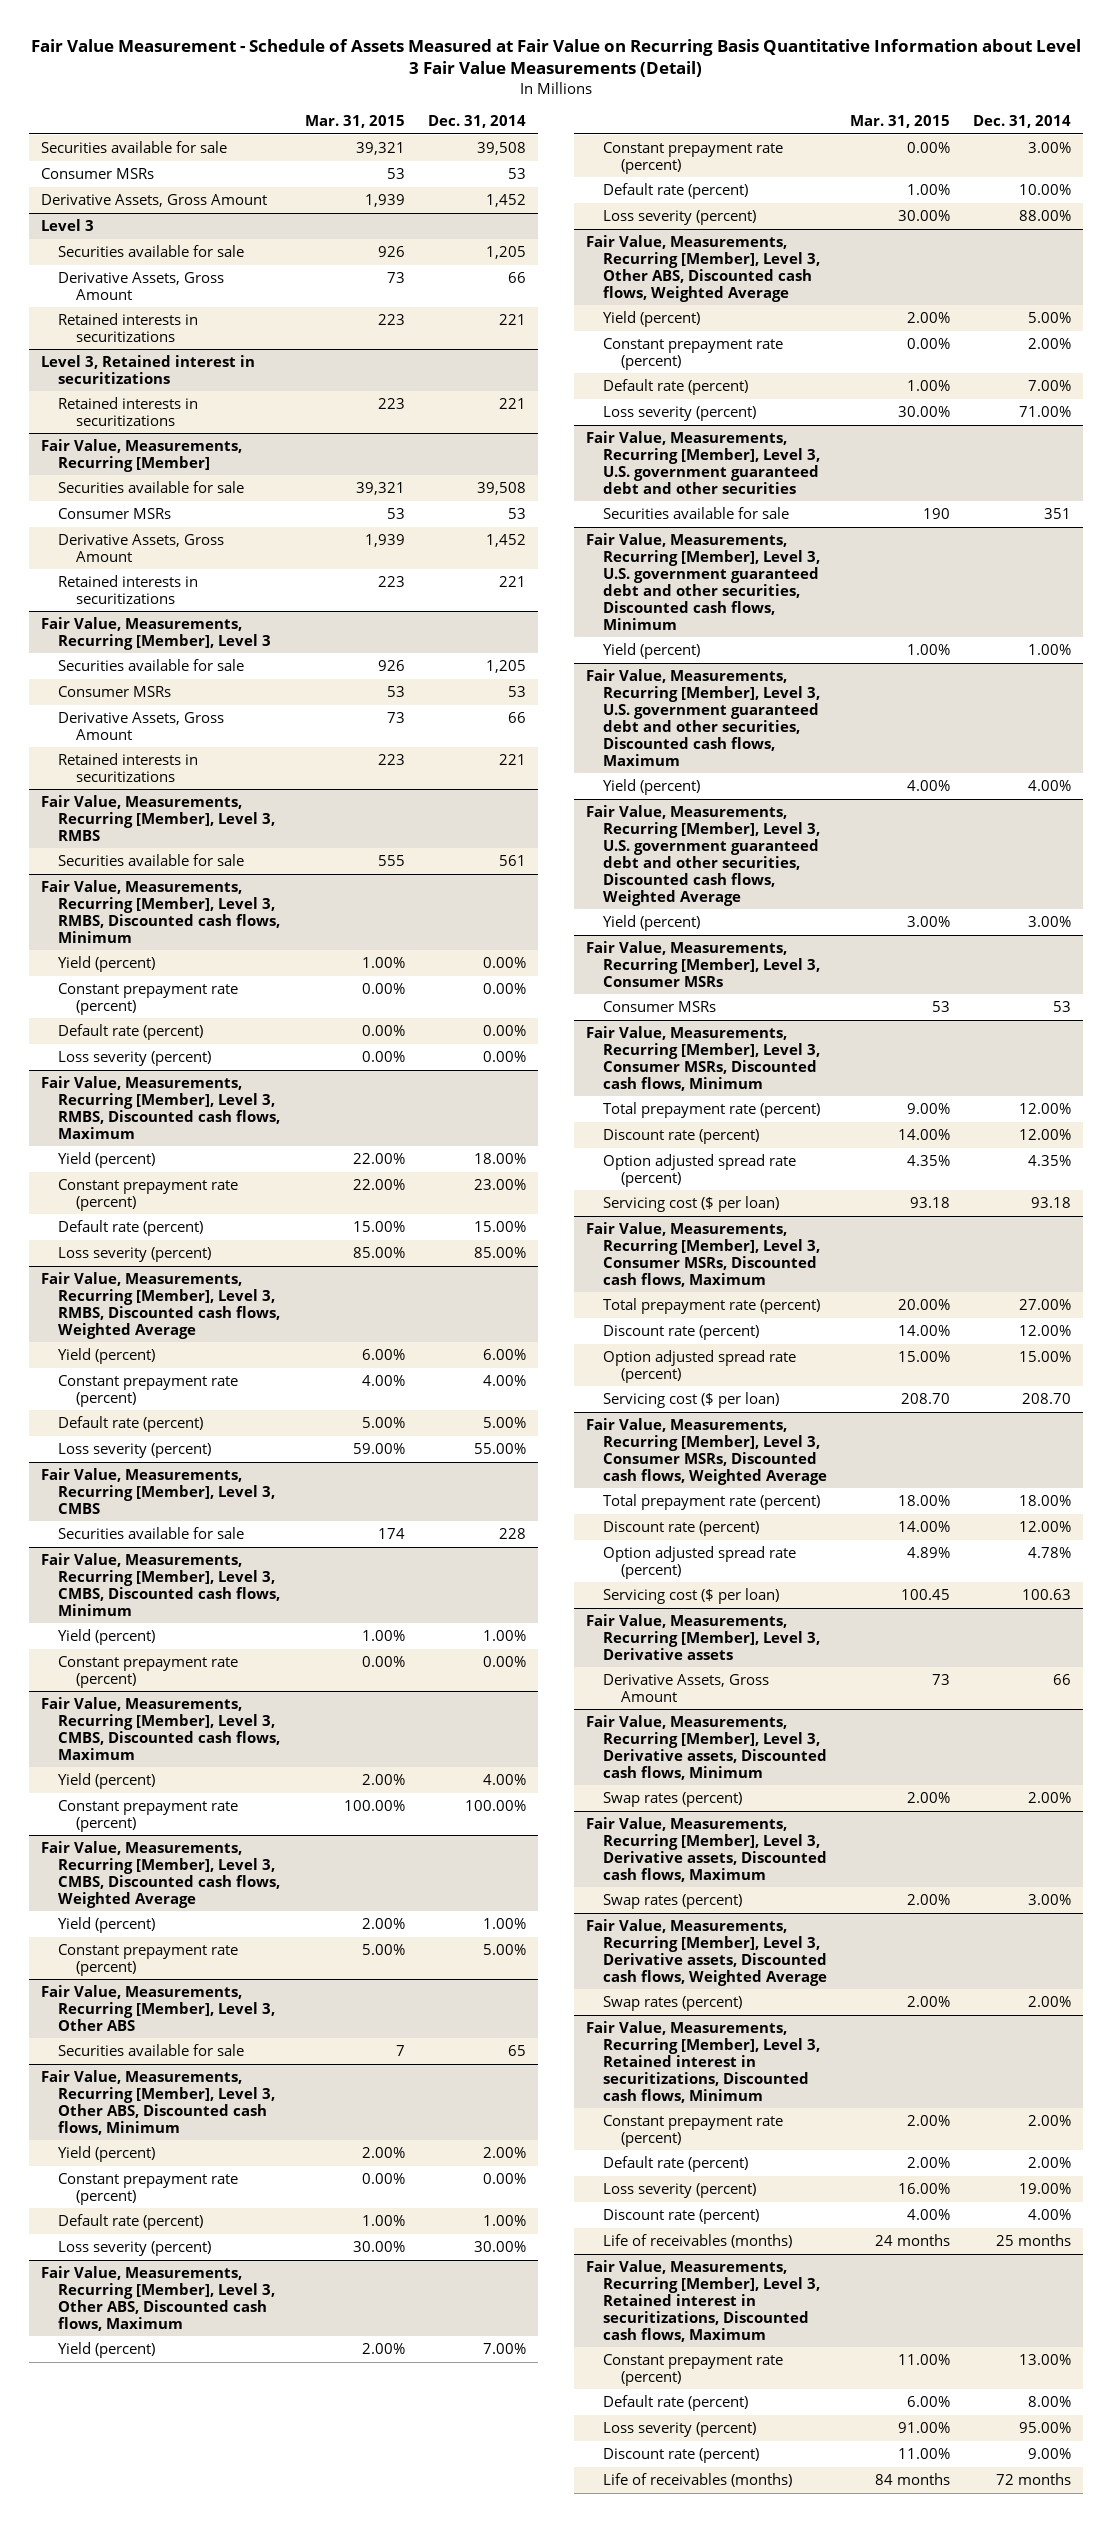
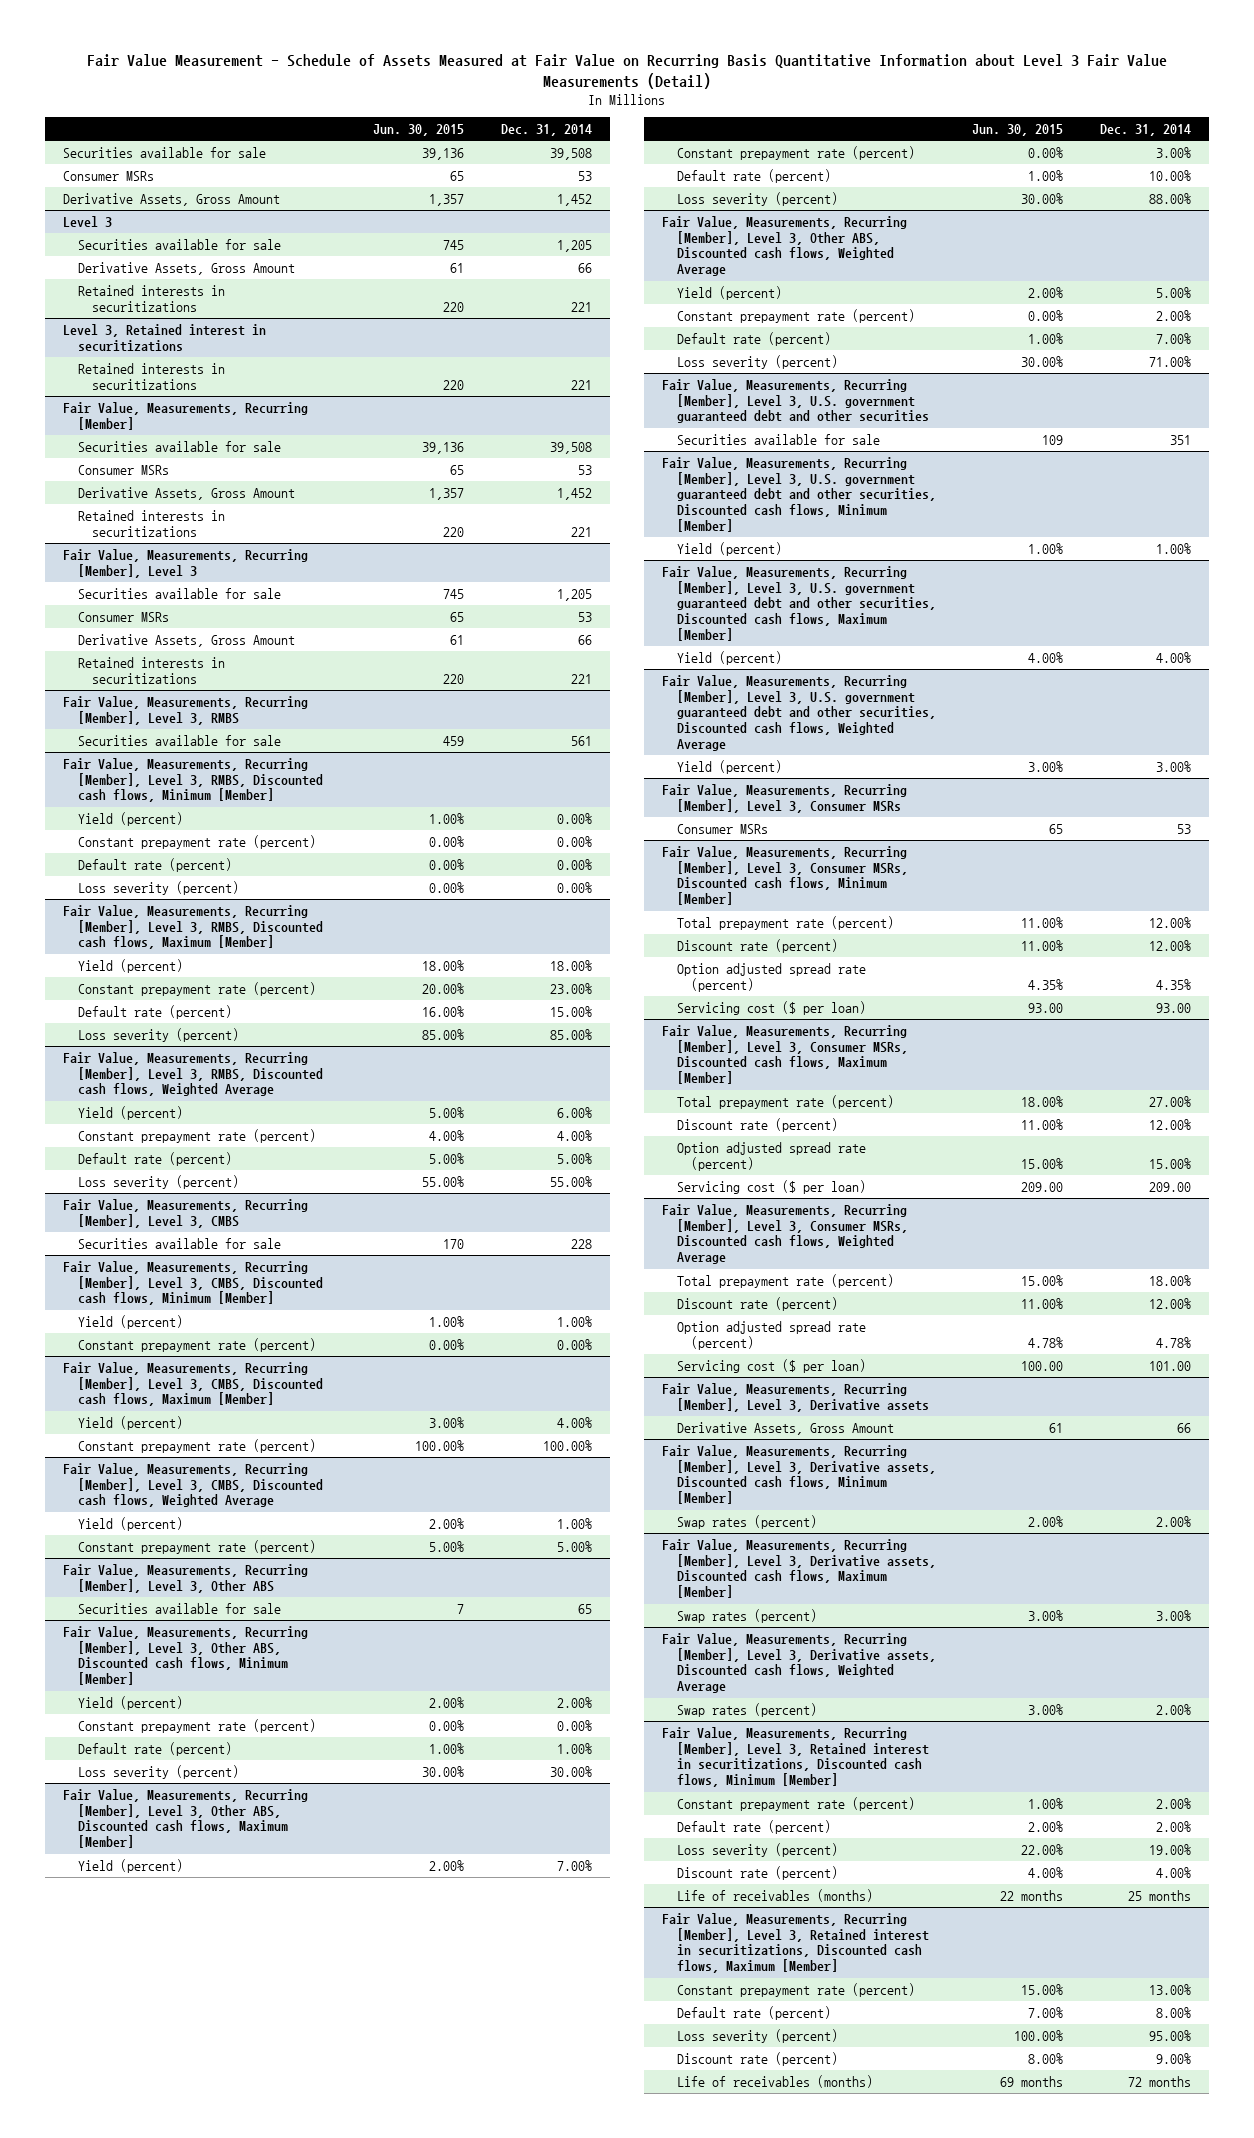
[305,115,406,129] Mar. 31, 2015 -> none
none -> [373,123,465,136] Jun. 30, 2015
[40,879,281,943] Fair Value, Measurements, Recurring [Member], Level 3, RMBS, Discounted cash flows, Minimum -> [63,757,323,803] Fair Value, Measurements, Recurring [Member], Level 3, RMBS, Discounted cash flows, Minimum [Member]
[40,1075,281,1139] Fair Value, Measurements, Recurring [Member], Level 3, RMBS, Discounted cash flows, Maximum -> [63,904,323,950] Fair Value, Measurements, Recurring [Member], Level 3, RMBS, Discounted cash flows, Maximum [Member]
[40,1552,281,1616] Fair Value, Measurements, Recurring [Member], Level 3, CMBS, Discounted cash flows, Minimum -> [63,1260,323,1306] Fair Value, Measurements, Recurring [Member], Level 3, CMBS, Discounted cash flows, Minimum [Member]
[40,1696,281,1760] Fair Value, Measurements, Recurring [Member], Level 3, CMBS, Discounted cash flows, Maximum -> [63,1361,323,1407] Fair Value, Measurements, Recurring [Member], Level 3, CMBS, Discounted cash flows, Maximum [Member]
[40,2069,276,2135] Fair Value, Measurements, Recurring [Member], Level 3, Other ABS, Discounted cash flows, Minimum -> [63,1625,309,1686] Fair Value, Measurements, Recurring [Member], Level 3, Other ABS, Discounted cash flows, Minimum [Member]
[40,2265,276,2331] Fair Value, Measurements, Recurring [Member], Level 3, Other ABS, Discounted cash flows, Maximum -> [63,1788,309,1849] Fair Value, Measurements, Recurring [Member], Level 3, Other ABS, Discounted cash flows, Maximum [Member]
[585,532,821,630] Fair Value, Measurements, Recurring [Member], Level 3, U.S. government guaranteed debt and other securities, Discounted cash flows, Minimum -> [662,456,936,533] Fair Value, Measurements, Recurring [Member], Level 3, U.S. government guaranteed debt and other securities, Discounted cash flows, Minimum [Member]
[585,668,821,766] Fair Value, Measurements, Recurring [Member], Level 3, U.S. government guaranteed debt and other securities, Discounted cash flows, Maximum -> [662,565,936,642] Fair Value, Measurements, Recurring [Member], Level 3, U.S. government guaranteed debt and other securities, Discounted cash flows, Maximum [Member]
[585,1025,821,1091] Fair Value, Measurements, Recurring [Member], Level 3, Consumer MSRs, Discounted cash flows, Minimum -> [662,845,908,906] Fair Value, Measurements, Recurring [Member], Level 3, Consumer MSRs, Discounted cash flows, Minimum [Member]
[1031,1196,1072,1208] 93.18 -> [1156,1002,1192,1013] 93.00
[585,1221,821,1287] Fair Value, Measurements, Recurring [Member], Level 3, Consumer MSRs, Discounted cash flows, Maximum -> [662,1024,908,1085] Fair Value, Measurements, Recurring [Member], Level 3, Consumer MSRs, Discounted cash flows, Maximum [Member]
[1022,1392,1072,1404] 208.70 -> [1149,1181,1192,1192] 209.00
[1022,1588,1072,1600] 100.63 -> [1149,1360,1192,1371] 101.00
[585,1714,828,1780] Fair Value, Measurements, Recurring [Member], Level 3, Derivative assets, Discounted cash flows, Minimum -> [662,1444,936,1505] Fair Value, Measurements, Recurring [Member], Level 3, Derivative assets, Discounted cash flows, Minimum [Member]
[585,1816,828,1882] Fair Value, Measurements, Recurring [Member], Level 3, Derivative assets, Discounted cash flows, Maximum -> [662,1538,936,1599] Fair Value, Measurements, Recurring [Member], Level 3, Derivative assets, Discounted cash flows, Maximum [Member]
[585,2020,821,2103] Fair Value, Measurements, Recurring [Member], Level 3, Retained interest in securitizations, Discounted cash flows, Minimum -> [662,1726,929,1788] Fair Value, Measurements, Recurring [Member], Level 3, Retained interest in securitizations, Discounted cash flows, Minimum [Member]
[585,2259,821,2342] Fair Value, Measurements, Recurring [Member], Level 3, Retained interest in securitizations, Discounted cash flows, Maximum -> [662,1912,929,1974] Fair Value, Measurements, Recurring [Member], Level 3, Retained interest in securitizations, Discounted cash flows, Maximum [Member]

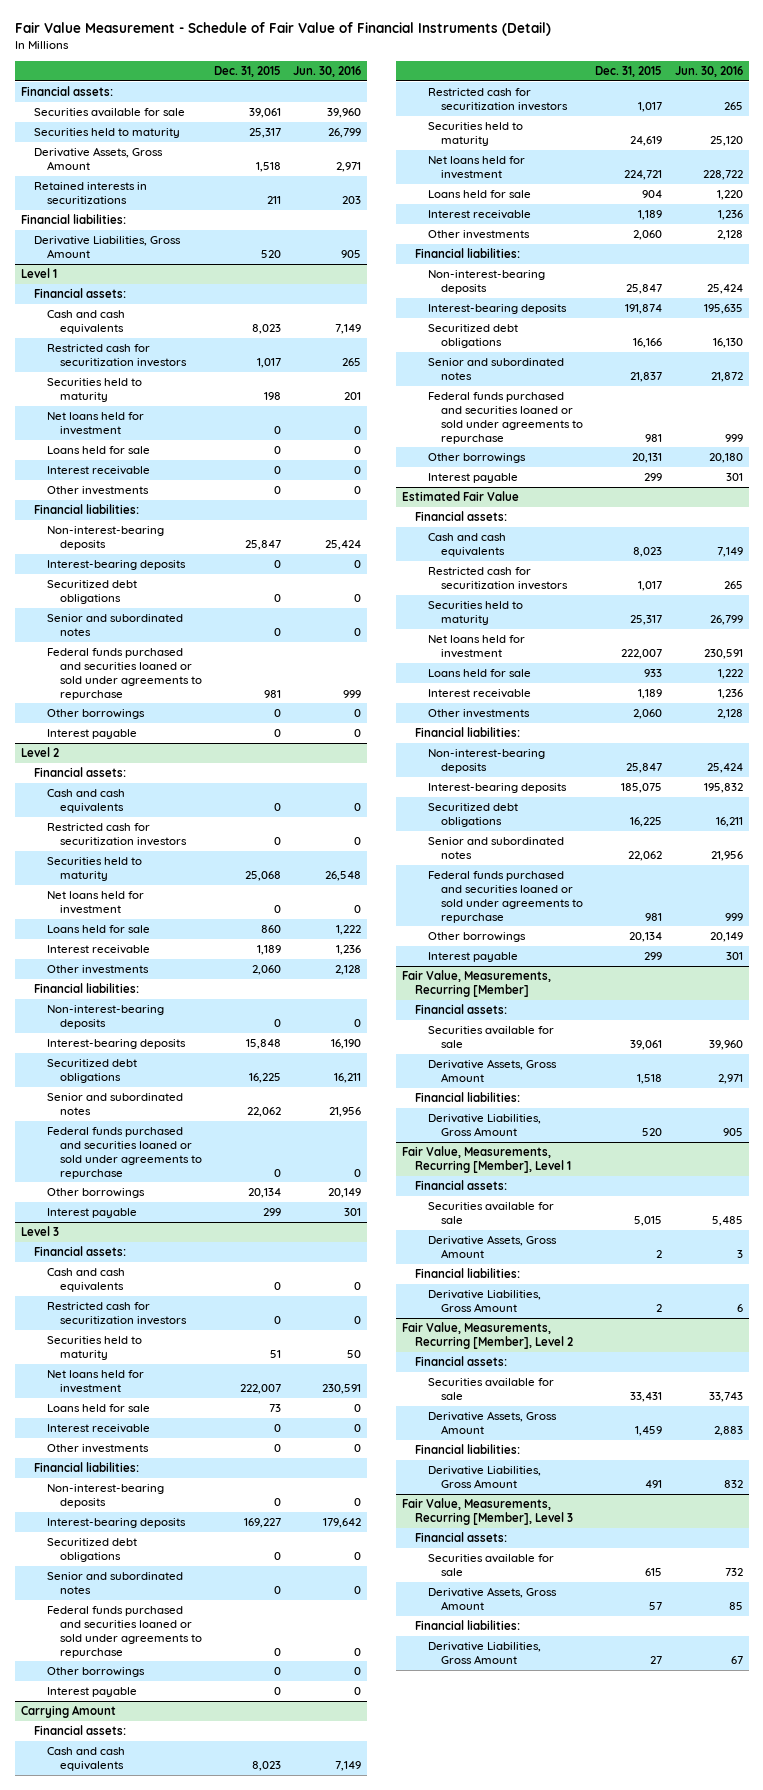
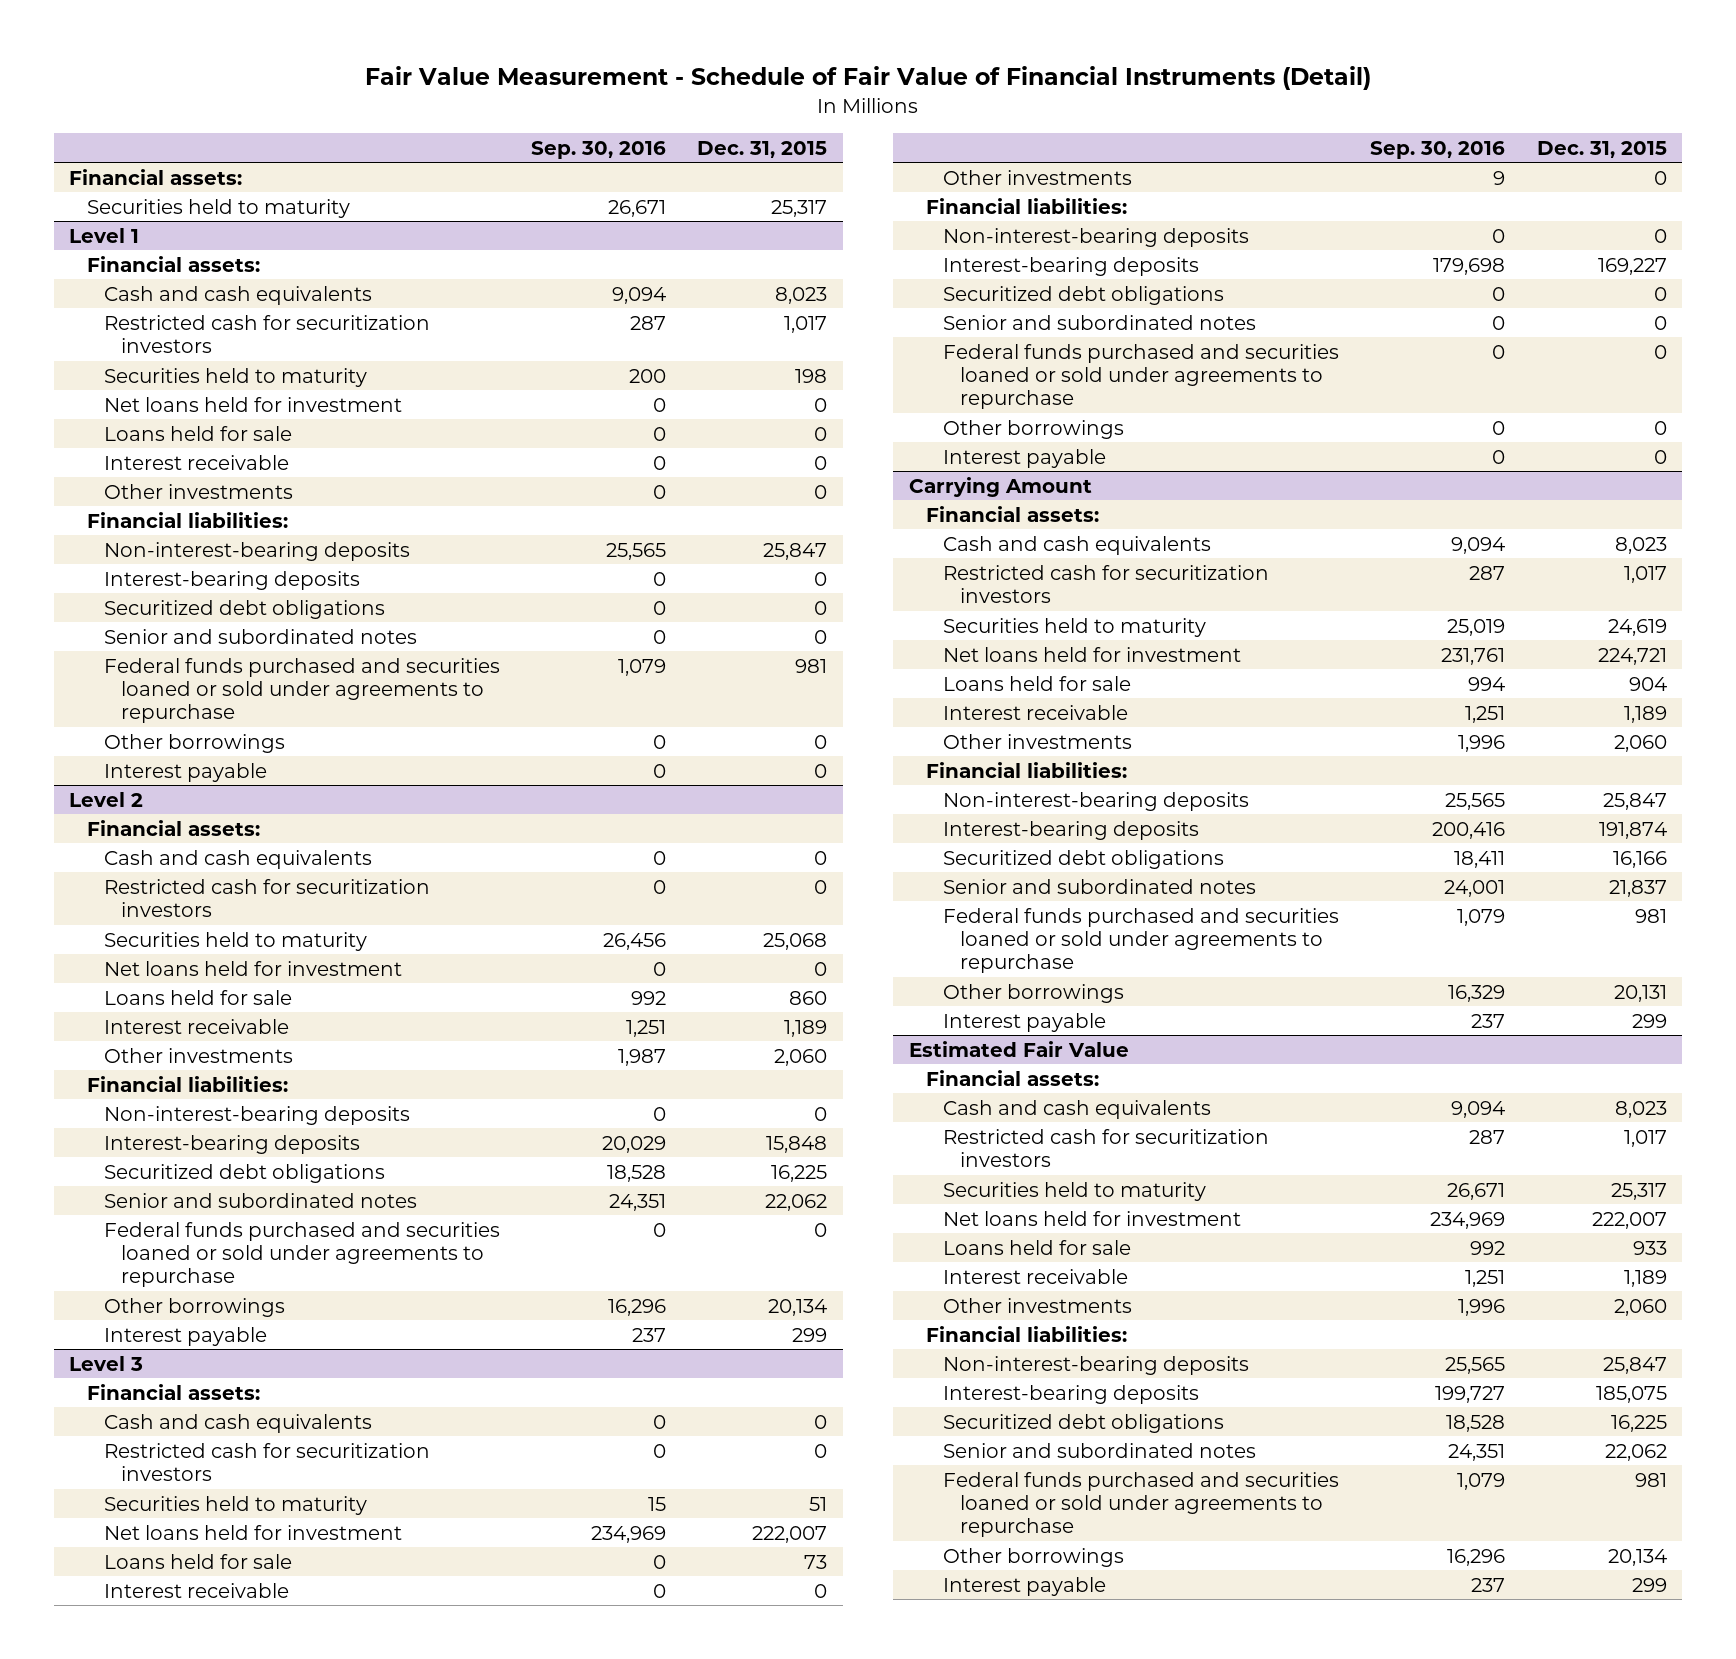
[292,65,361,77] Jun. 30, 2016 -> none
none -> [530,140,666,159] Sep. 30, 2016
[33,108,185,118] Securities available for sale -> none
[33,147,163,170] Derivative Assets, Gross Amount -> none
[33,182,147,204] Retained interests in securitizations -> none
[20,214,126,225] Financial liabilities: -> none
[33,236,181,258] Derivative Liabilities, Gross Amount -> none
[402,970,552,997] Fair Value, Measurements, Recurring [Member] -> none
[415,1004,508,1015] Financial assets: -> none
[428,1026,555,1048] Securities available for sale -> none
[428,1059,558,1082] Derivative Assets, Gross Amount -> none
[415,1092,521,1103] Financial liabilities: -> none
[428,1114,542,1136] Derivative Liabilities, Gross Amount -> none
[402,1146,572,1173] Fair Value, Measurements, Recurring [Member], Level 1 -> none
[415,1180,508,1191] Financial assets: -> none
[428,1202,555,1224] Securities available for sale -> none
[428,1235,558,1258] Derivative Assets, Gross Amount -> none
[415,1268,521,1279] Financial liabilities: -> none
[428,1290,542,1312] Derivative Liabilities, Gross Amount -> none
[402,1322,574,1349] Fair Value, Measurements, Recurring [Member], Level 2 -> none
[415,1356,508,1367] Financial assets: -> none
[428,1378,555,1400] Securities available for sale -> none
[428,1411,558,1434] Derivative Assets, Gross Amount -> none
[415,1444,521,1455] Financial liabilities: -> none
[428,1466,542,1488] Derivative Liabilities, Gross Amount -> none
[402,1498,574,1525] Fair Value, Measurements, Recurring [Member], Level 3 -> none
[415,1532,508,1543] Financial assets: -> none
[428,1554,555,1576] Securities available for sale -> none
[428,1587,558,1610] Derivative Assets, Gross Amount -> none
[415,1620,521,1631] Financial liabilities: -> none
[428,1642,542,1664] Derivative Liabilities, Gross Amount -> none

